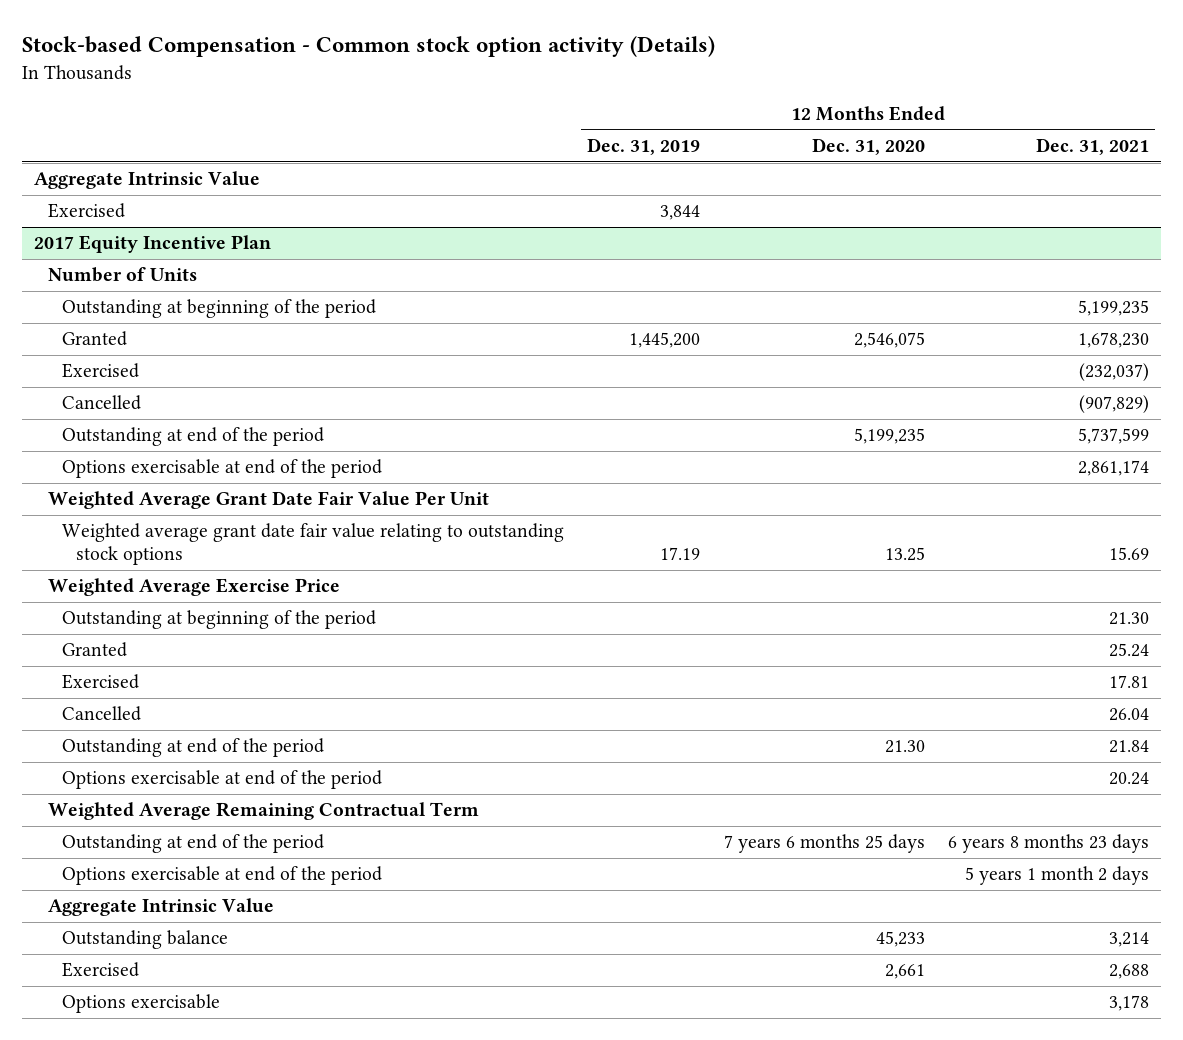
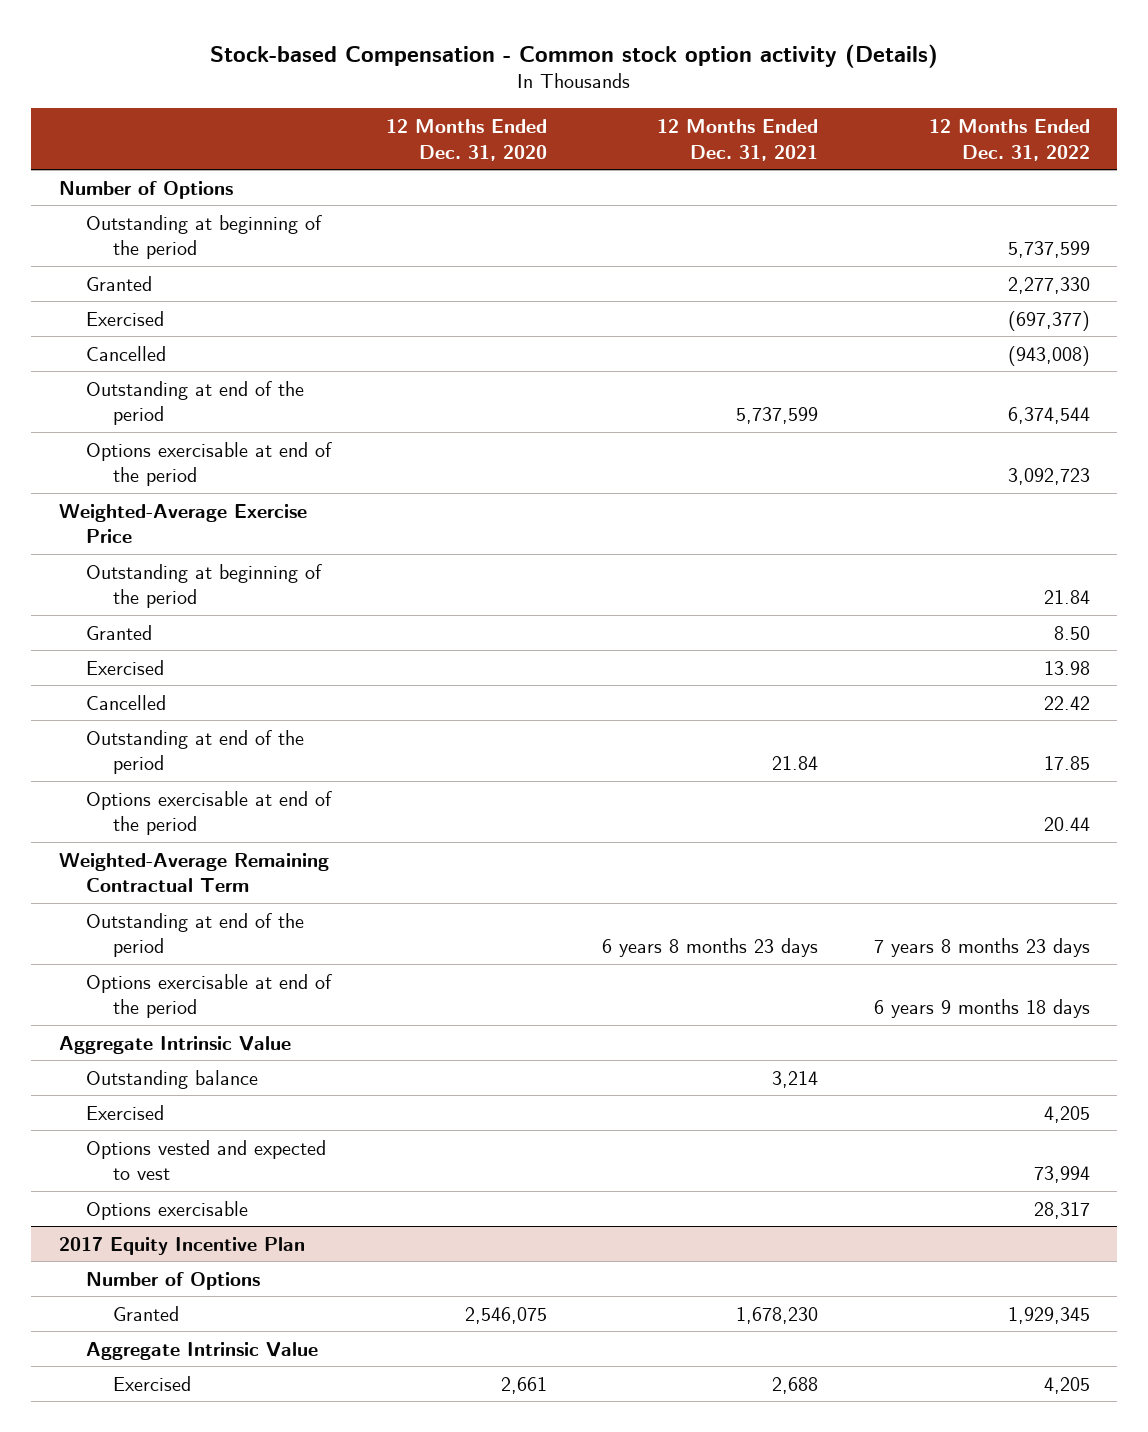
[587,138,701,156] Dec. 31, 2019 -> none
none -> [928,118,1090,161] 12 Months Ended Dec. 31, 2022
none -> [58,180,233,199] Number of Options
none -> [85,214,322,260] Outstanding at beginning of the period
none -> [85,275,152,291] Granted
none -> [85,310,164,326] Exercised
none -> [85,345,166,361] Cancelled
none -> [85,380,304,426] Outstanding at end of the period
none -> [85,441,332,487] Options exercisable at end of the period
none -> [58,503,307,544] Weighted-Average Exercise Price
none -> [85,563,322,609] Outstanding at beginning of the period
none -> [85,624,152,640] Granted
none -> [85,659,164,675] Exercised
none -> [85,694,166,710] Cancelled
none -> [85,729,304,775] Outstanding at end of the period
none -> [85,790,332,836] Options exercisable at end of the period
none -> [58,852,329,893] Weighted-Average Remaining Contractual Term
none -> [85,912,304,958] Outstanding at end of the period
none -> [85,973,332,1019] Options exercisable at end of the period
none -> [85,1069,258,1089] Outstanding balance
none -> [85,1139,326,1181] Options vested and expected to vest
none -> [85,1200,248,1220] Options exercisable
[61,299,376,319] Outstanding at beginning of the period -> none
[47,267,197,283] Number of Units -> [85,1271,260,1290] Number of Options
[61,363,139,379] Exercised -> none
[61,395,141,411] Cancelled -> none
[61,427,324,447] Outstanding at end of the period -> none
[61,459,382,479] Options exercisable at end of the period -> none
[47,491,489,510] Weighted Average Grant Date Fair Value Per Unit -> none
[61,523,564,566] Weighted average grant date fair value relating to outstanding stock options -> none
[47,578,340,597] Weighted Average Exercise Price -> none
[61,610,376,630] Outstanding at beginning of the period -> none
[61,642,127,658] Granted -> none
[61,674,139,690] Exercised -> none
[61,706,141,722] Cancelled -> none
[61,738,324,758] Outstanding at end of the period -> none
[61,770,382,790] Options exercisable at end of the period -> none
[47,802,479,821] Weighted Average Remaining Contractual Term -> none
[61,834,324,854] Outstanding at end of the period -> none
[61,866,382,886] Options exercisable at end of the period -> none
[61,930,228,950] Outstanding balance -> none
[61,994,220,1014] Options exercisable -> none

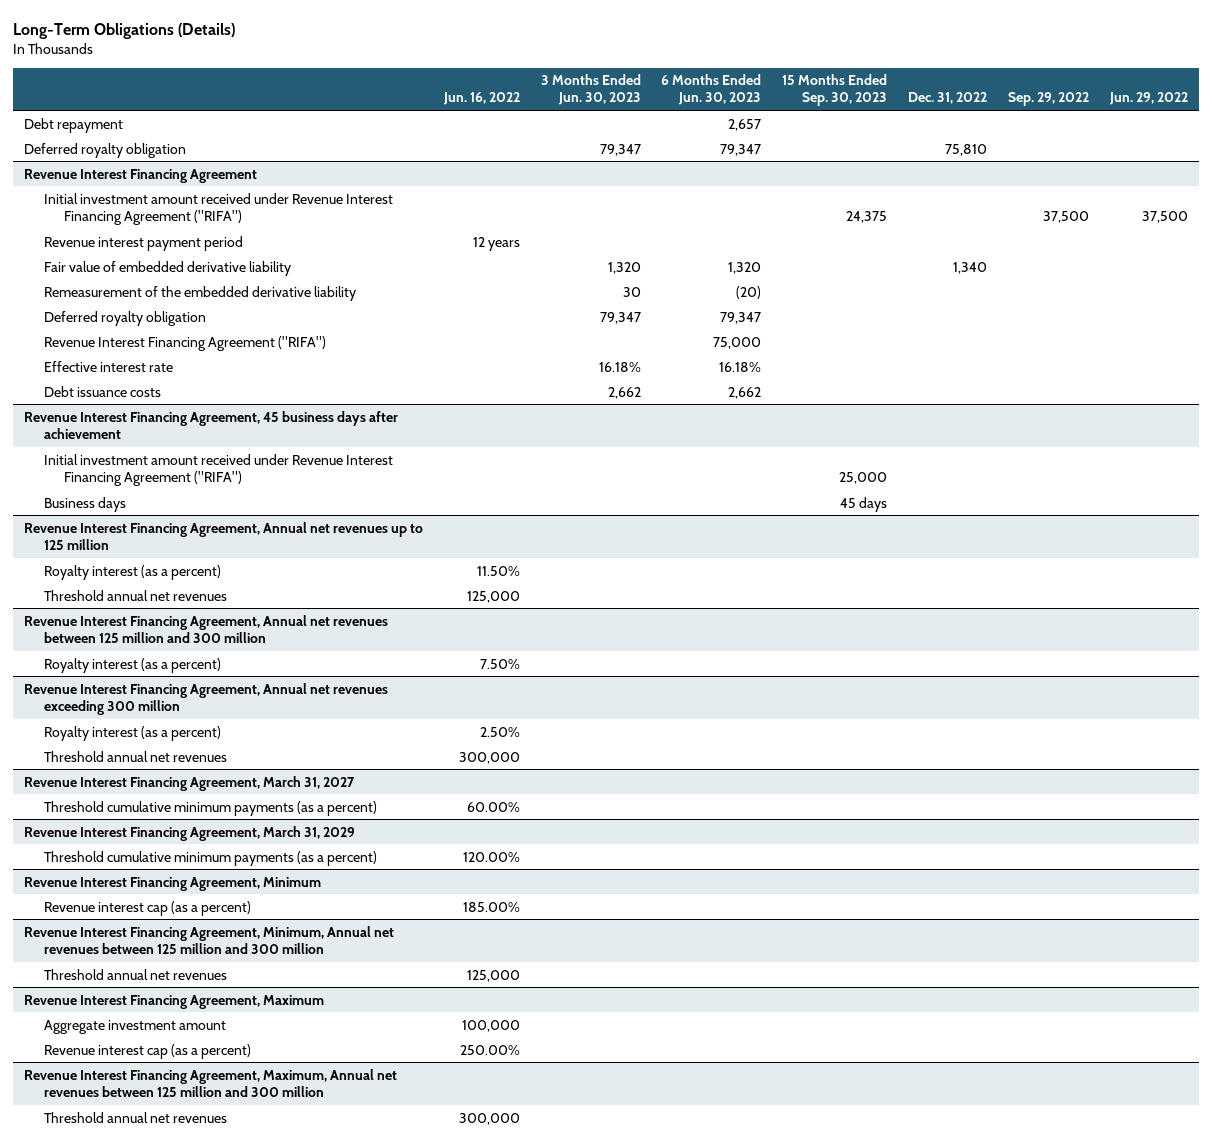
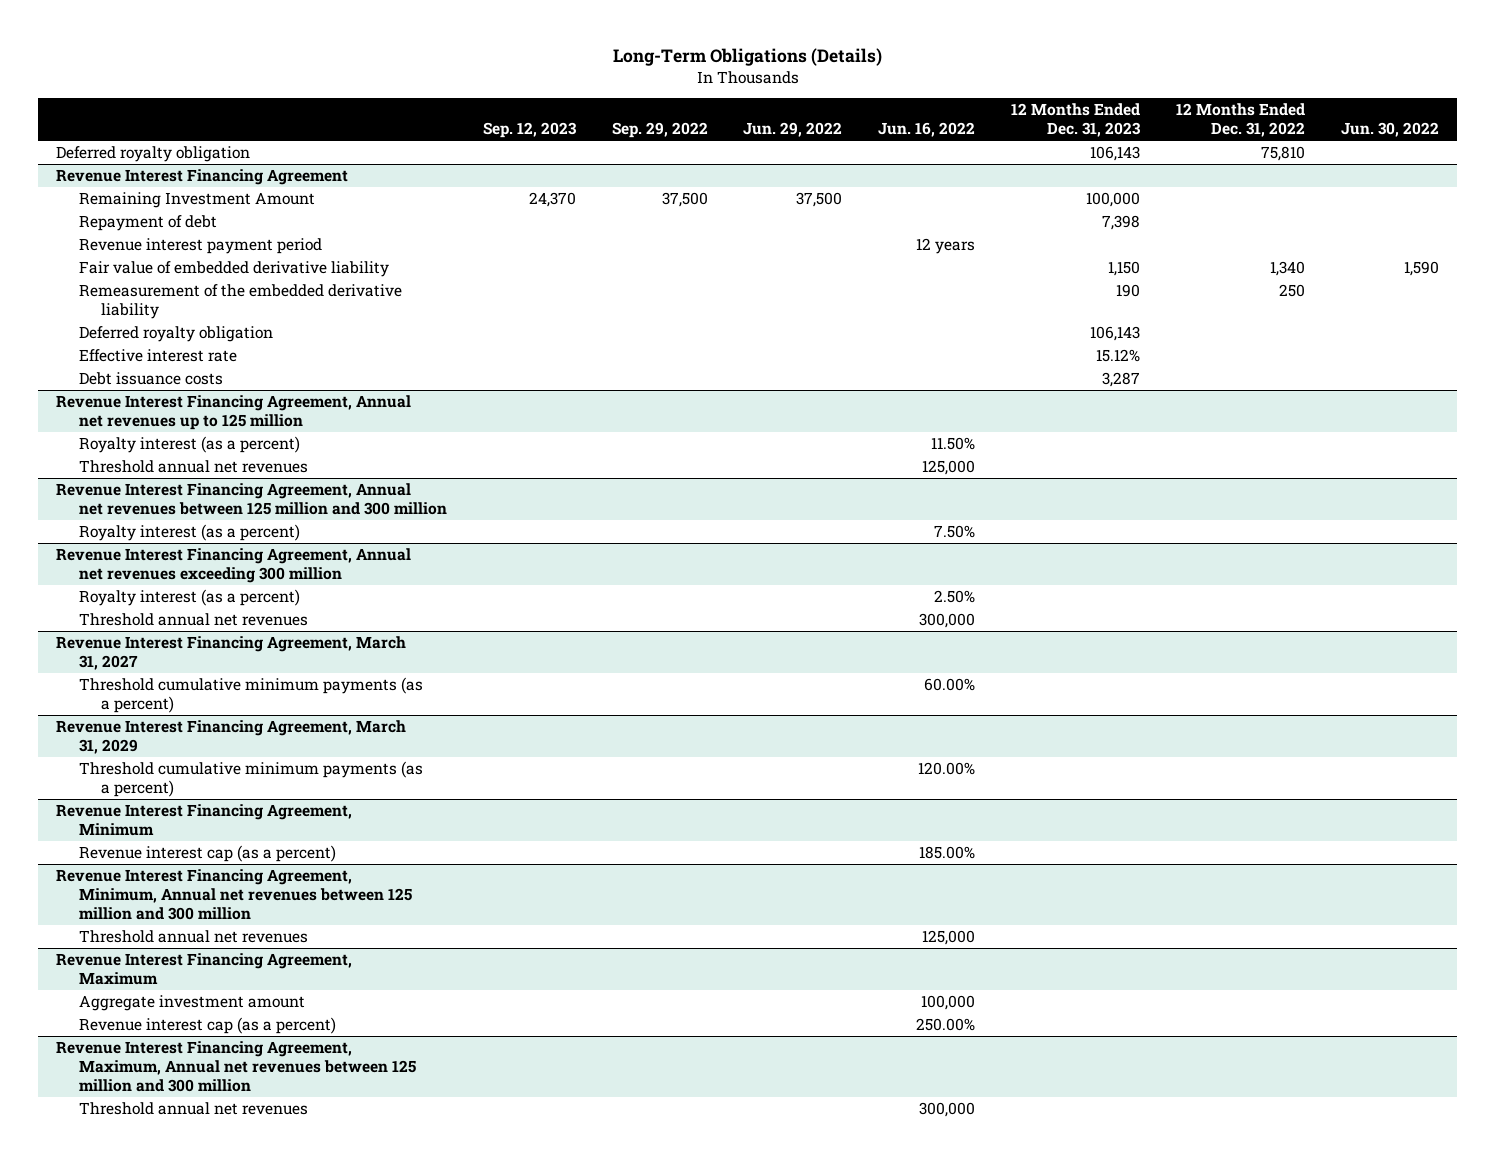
[540,74,641,106] 3 Months Ended Jun. 30, 2023 -> none
[661,74,762,106] 6 Months Ended Jun. 30, 2023 -> none
[782,74,888,107] 15 Months Ended Sep. 30, 2023 -> none
[908,92,988,105] Dec. 31, 2022 -> none
none -> [482,121,577,138] Sep. 12, 2023
none -> [1011,103,1142,137] 12 Months Ended Dec. 31, 2023
none -> [1176,103,1306,137] 12 Months Ended Dec. 31, 2022
none -> [1341,121,1440,137] Jun. 30, 2022
[23,117,123,133] Debt repayment -> none
[44,192,394,225] Initial investment amount received under Revenue Interest Financing Agreement ("RIFA") -> [78,192,315,209] Remaining Investment Amount
none -> [78,215,217,232] Repayment of debt
[44,335,327,351] Revenue Interest Financing Agreement ("RIFA") -> none
[23,410,398,439] Revenue Interest Financing Agreement, 45 business days after achievement -> none
[44,453,394,486] Initial investment amount received under Revenue Interest Financing Agreement ("RIFA") -> none
[44,496,127,512] Business days -> none

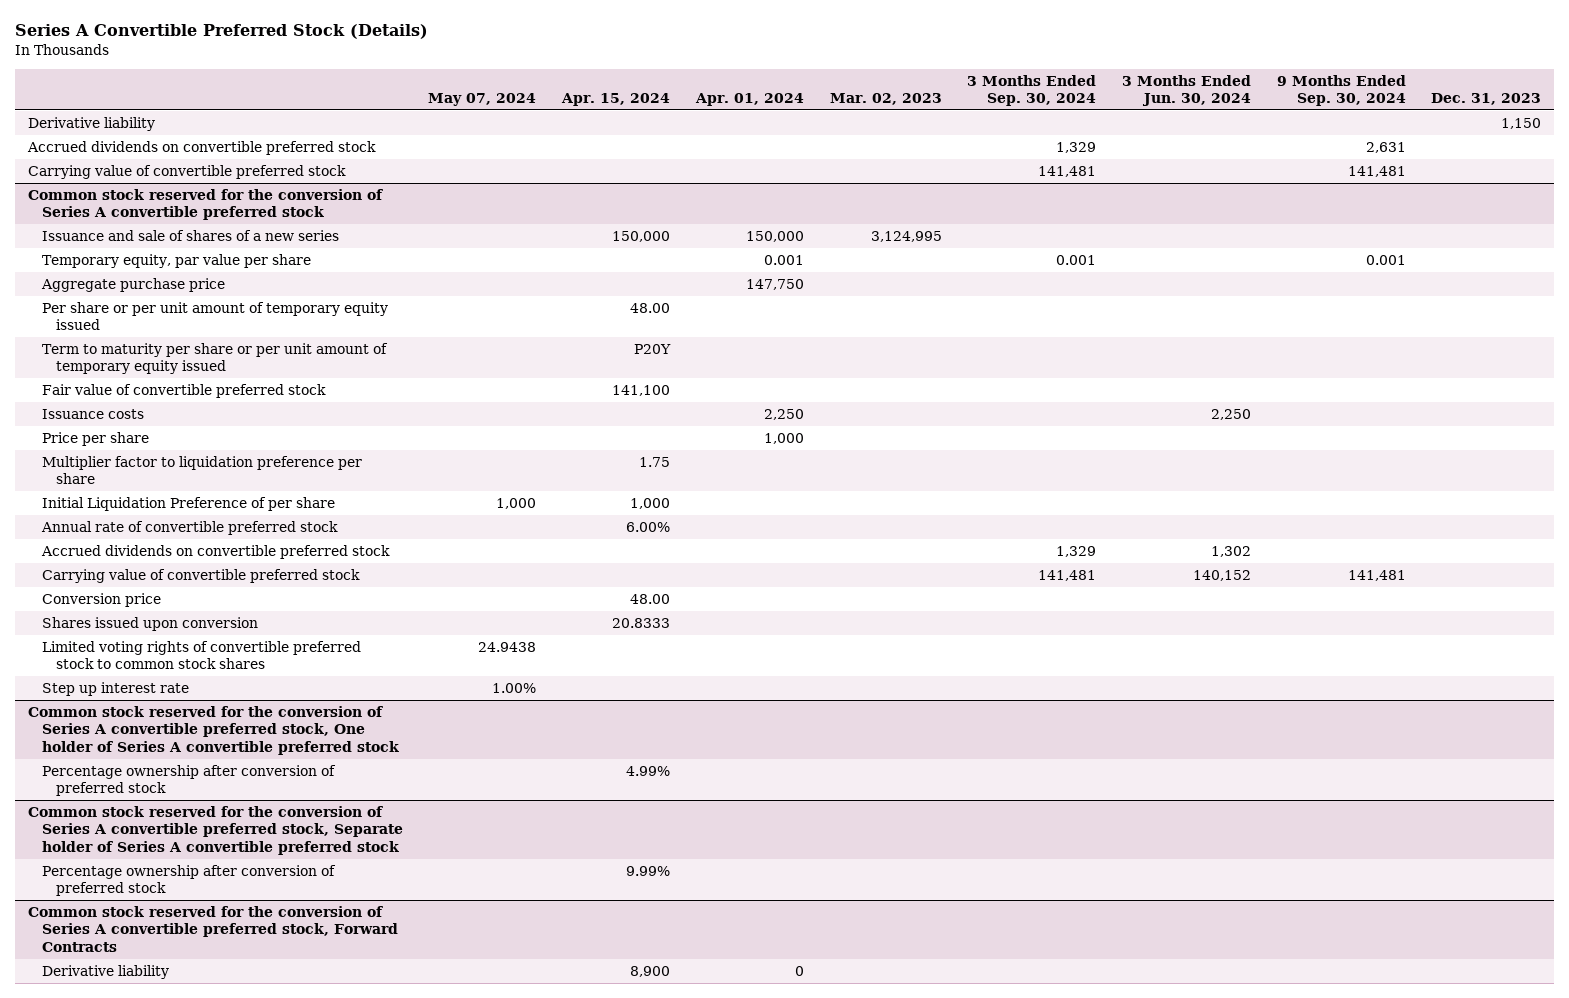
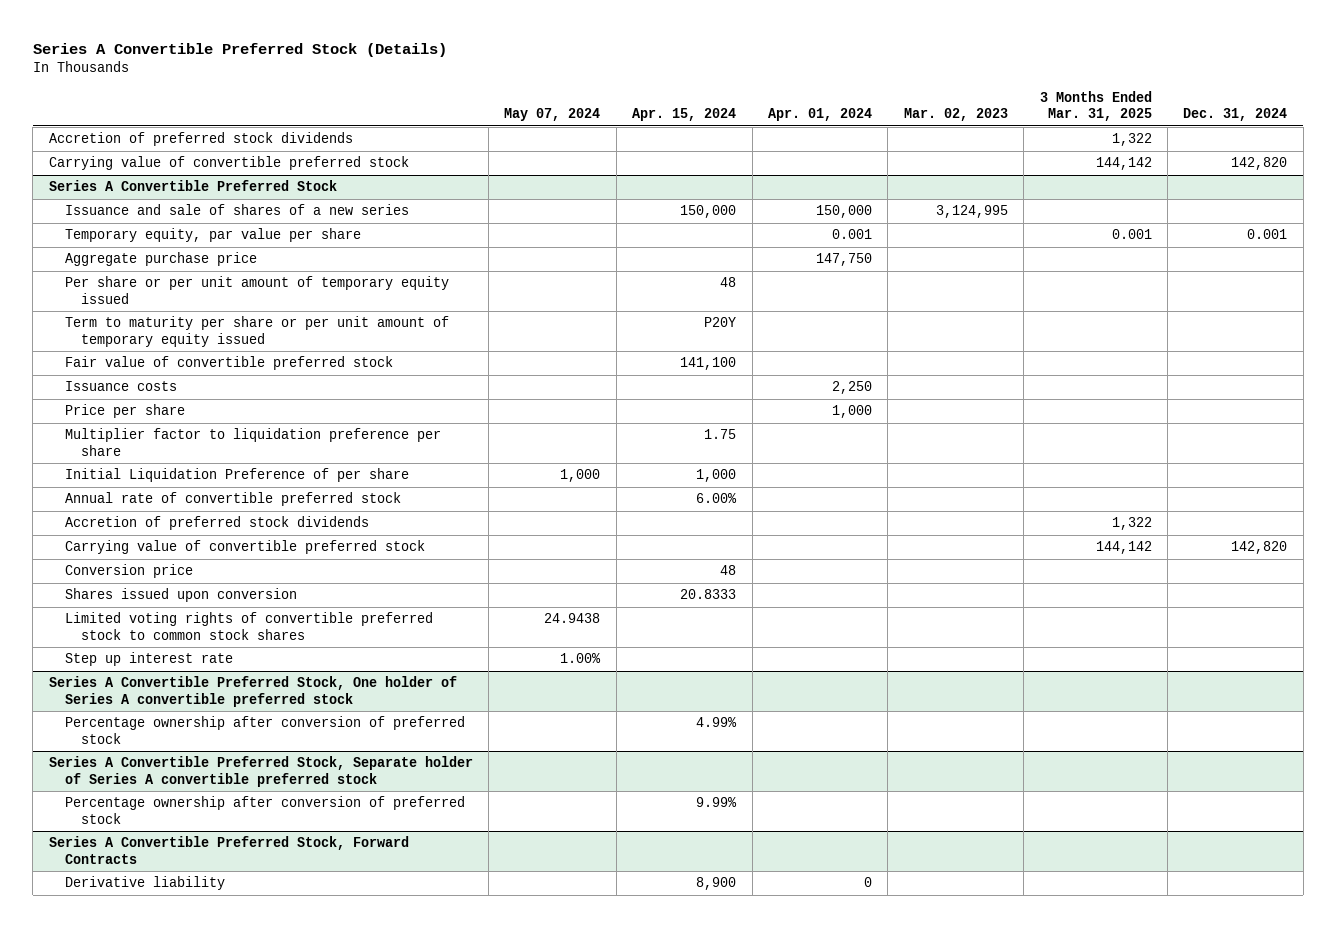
[967,74,1097,107] 3 Months Ended Sep. 30, 2024 -> none
[1121,74,1251,107] 3 Months Ended Jun. 30, 2024 -> none
[1276,74,1406,107] 9 Months Ended Sep. 30, 2024 -> none
[1431,93,1542,106] Dec. 31, 2023 -> none
none -> [1039,90,1152,122] 3 Months Ended Mar. 31, 2025
none -> [1183,108,1288,122] Dec. 31, 2024
[27,116,155,131] Derivative liability -> none
[26,140,376,155] Accrued dividends on convertible preferred stock -> [48,132,353,147] Accretion of preferred stock dividends
[27,188,383,221] Common stock reserved for the conversion of Series A convertible preferred stock -> [48,180,337,192] Series A Convertible Preferred Stock
[630,302,671,313] 48.00 -> [720,277,737,288] 48
[40,544,390,559] Accrued dividends on convertible preferred stock -> [64,516,369,531] Accretion of preferred stock dividends
[630,593,671,604] 48.00 -> [720,565,737,576] 48
[27,705,399,755] Common stock reserved for the conversion of Series A convertible preferred stock, One holder of Series A convertible preferred stock -> [48,676,457,708] Series A Convertible Preferred Stock, One holder of Series A convertible preferred stock
[27,805,403,855] Common stock reserved for the conversion of Series A convertible preferred stock, Separate holder of Series A convertible preferred stock -> [48,756,473,788] Series A Convertible Preferred Stock, Separate holder of Series A convertible preferred stock
[27,905,398,952] Common stock reserved for the conversion of Series A convertible preferred stock, Forward Contracts -> [48,836,409,865] Series A Convertible Preferred Stock, Forward Contracts

